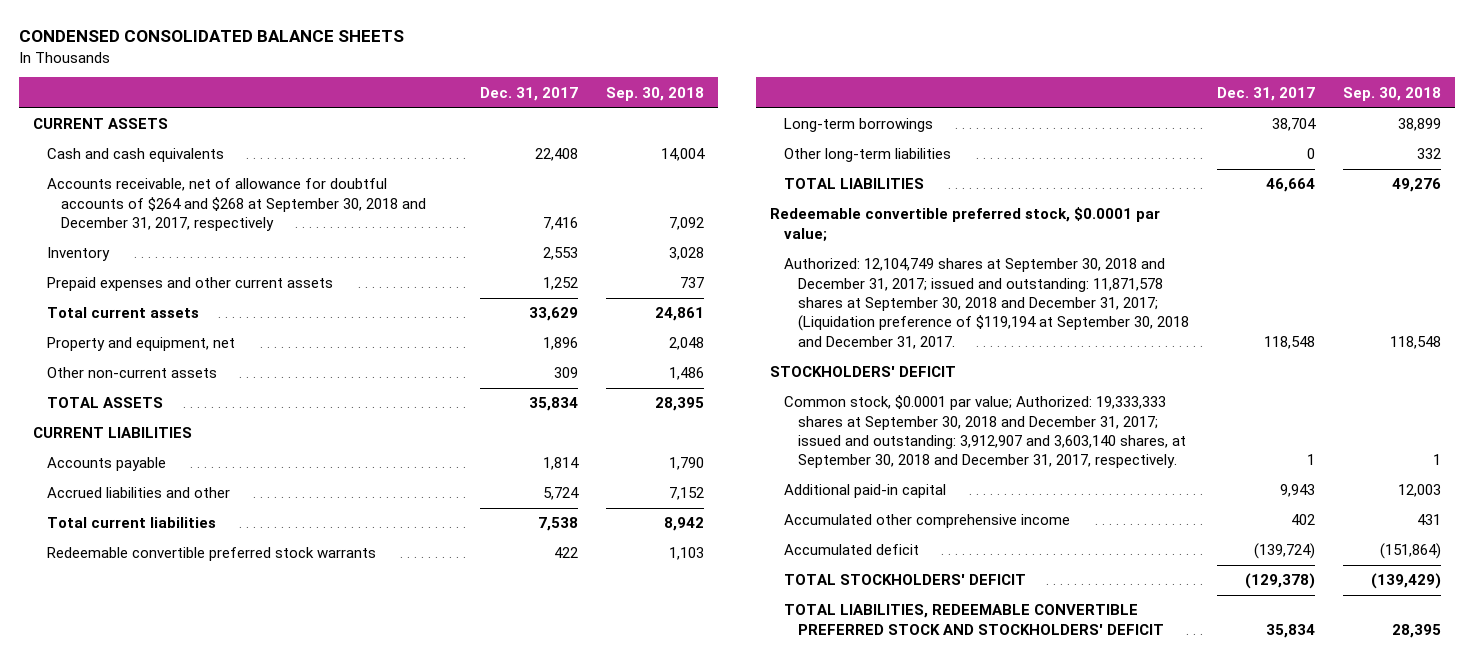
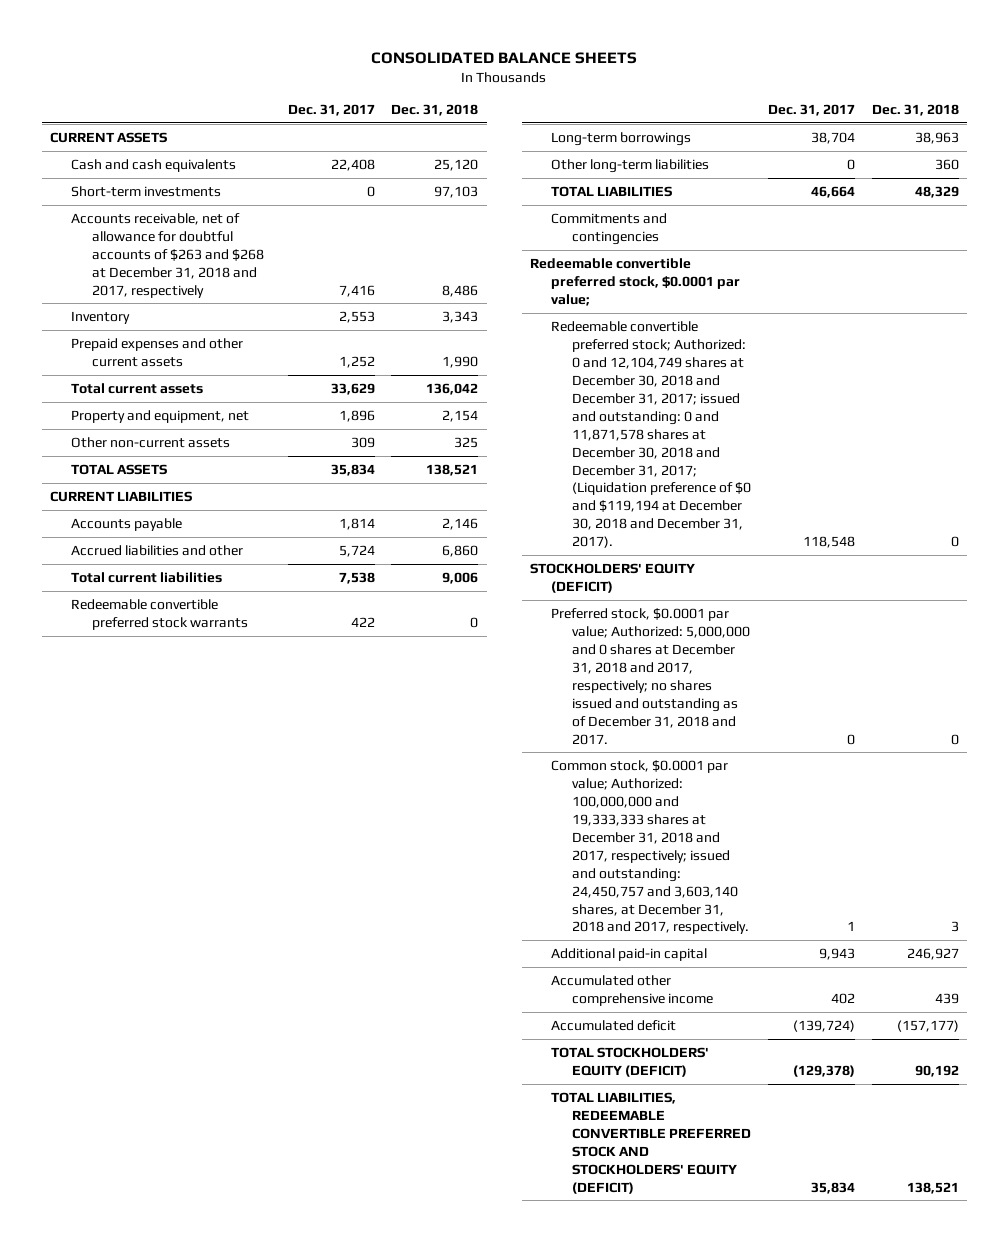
[19,30,405,43] CONDENSED CONSOLIDATED BALANCE SHEETS -> [371,52,638,65] CONSOLIDATED BALANCE SHEETS
[606,86,705,101] Sep. 30, 2018 -> none
none -> [391,104,479,117] Dec. 31, 2018
none -> [71,185,222,197] Short-term investments
[47,178,427,232] Accounts receivable, net of allowance for doubtful accounts of $264 and $268 at September 30, 2018 and December 31, 2017, respectively -> [71,212,265,298] Accounts receivable, net of allowance for doubtful accounts of $263 and $268 at December 31, 2018 and 2017, respectively
none -> [551,212,668,245] Commitments and contingencies
[783,258,1189,349] Authorized: 12,104,749 shares at September 30, 2018 and December 31, 2017; issued and outstanding: 11,871,578 shares at September 30, 2018 and December 31, 2017; (Liquidation preference of $119,194 at September 30, 2018 and December 31, 2017. -> [551,320,752,549] Redeemable convertible preferred stock; Authorized: 0 and 12,104,749 shares at December 30, 2018 and December 31, 2017; issued and outstanding: 0 and 11,871,578 shares at December 30, 2018 and December 31, 2017; (Liquidation preference of $0 and $119,194 at December 30, 2018 and December 31, 2017).
[769,366,956,378] STOCKHOLDERS' DEFICIT -> [529,562,695,593] STOCKHOLDERS' EQUITY (DEFICIT)
none -> [551,607,751,745] Preferred stock, $0.0001 par value; Authorized: 5,000,000 and 0 shares at December 31, 2018 and 2017, respectively; no shares issued and outstanding as of December 31, 2018 and 2017.
[783,395,1186,469] Common stock, $0.0001 par value; Authorized: 19,333,333 shares at September 30, 2018 and December 31, 2017; issued and outstanding: 3,912,907 and 3,603,140 shares, at September 30, 2018 and December 31, 2017, respectively. -> [551,759,750,935] Common stock, $0.0001 par value; Authorized: 100,000,000 and 19,333,333 shares at December 31, 2018 and 2017, respectively; issued and outstanding: 24,450,757 and 3,603,140 shares, at December 31, 2018 and 2017, respectively.
[783,574,1026,586] TOTAL STOCKHOLDERS' DEFICIT -> [551,1046,710,1077] TOTAL STOCKHOLDERS' EQUITY (DEFICIT)
[783,604,1164,635] TOTAL LIABILITIES, REDEEMABLE CONVERTIBLE PREFERRED STOCK AND STOCKHOLDERS' DEFICIT -> [551,1091,752,1194] TOTAL LIABILITIES, REDEEMABLE CONVERTIBLE PREFERRED STOCK AND STOCKHOLDERS' EQUITY (DEFICIT)

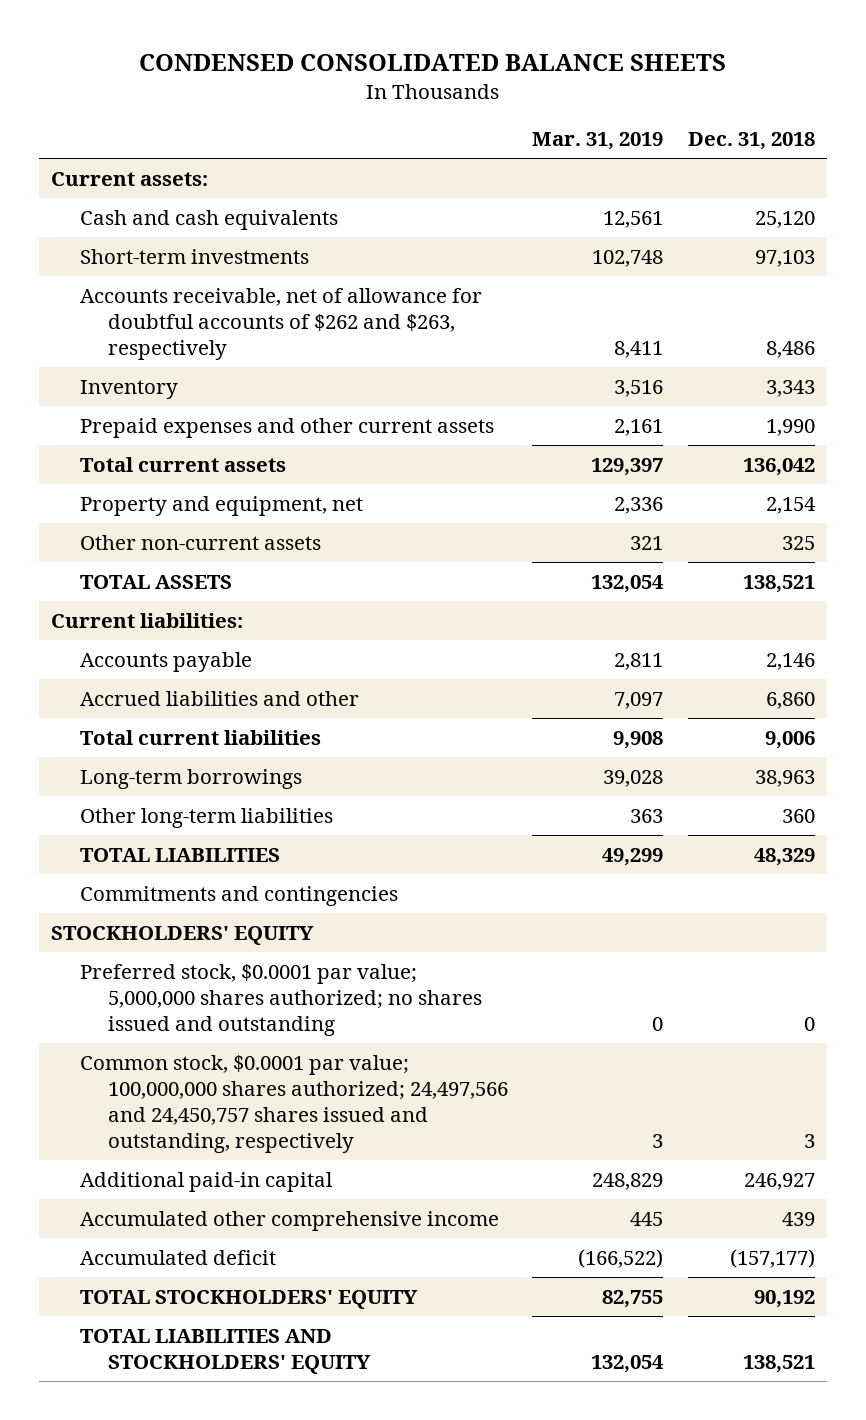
[371,52,638,65] CONSOLIDATED BALANCE SHEETS -> [139,54,727,72] CONDENSED CONSOLIDATED BALANCE SHEETS
[287,104,375,117] Dec. 31, 2017 -> none
none -> [532,132,664,151] Mar. 31, 2019
[49,131,167,143] CURRENT ASSETS -> [51,171,209,186] Current assets:
[71,212,265,298] Accounts receivable, net of allowance for doubtful accounts of $263 and $268 at December 31, 2018 and 2017, respectively -> [79,287,482,360] Accounts receivable, net of allowance for doubtful accounts of $262 and $263, respectively
[49,490,192,502] CURRENT LIABILITIES -> [51,612,244,628] Current liabilities:
[71,598,249,630] Redeemable convertible preferred stock warrants -> none
[529,257,741,306] Redeemable convertible preferred stock, $0.0001 par value; -> none
[551,320,752,549] Redeemable convertible preferred stock; Authorized: 0 and 12,104,749 shares at December 30, 2018 and December 31, 2017; issued and outstanding: 0 and 11,871,578 shares at December 30, 2018 and December 31, 2017; (Liquidation preference of $0 and $119,194 at December 30, 2018 and December 31, 2017). -> none
[529,562,695,593] STOCKHOLDERS' EQUITY (DEFICIT) -> [51,925,315,945] STOCKHOLDERS' EQUITY
[551,607,751,745] Preferred stock, $0.0001 par value; Authorized: 5,000,000 and 0 shares at December 31, 2018 and 2017, respectively; no shares issued and outstanding as of December 31, 2018 and 2017. -> [79,963,482,1036] Preferred stock, $0.0001 par value; 5,000,000 shares authorized; no shares issued and outstanding
[551,759,750,935] Common stock, $0.0001 par value; Authorized: 100,000,000 and 19,333,333 shares at December 31, 2018 and 2017, respectively; issued and outstanding: 24,450,757 and 3,603,140 shares, at December 31, 2018 and 2017, respectively. -> [79,1054,508,1153] Common stock, $0.0001 par value; 100,000,000 shares authorized; 24,497,566 and 24,450,757 shares issued and outstanding, respectively
[551,1046,710,1077] TOTAL STOCKHOLDERS' EQUITY (DEFICIT) -> [79,1289,418,1309] TOTAL STOCKHOLDERS' EQUITY
[551,1091,752,1194] TOTAL LIABILITIES, REDEEMABLE CONVERTIBLE PREFERRED STOCK AND STOCKHOLDERS' EQUITY (DEFICIT) -> [79,1328,371,1374] TOTAL LIABILITIES AND STOCKHOLDERS' EQUITY

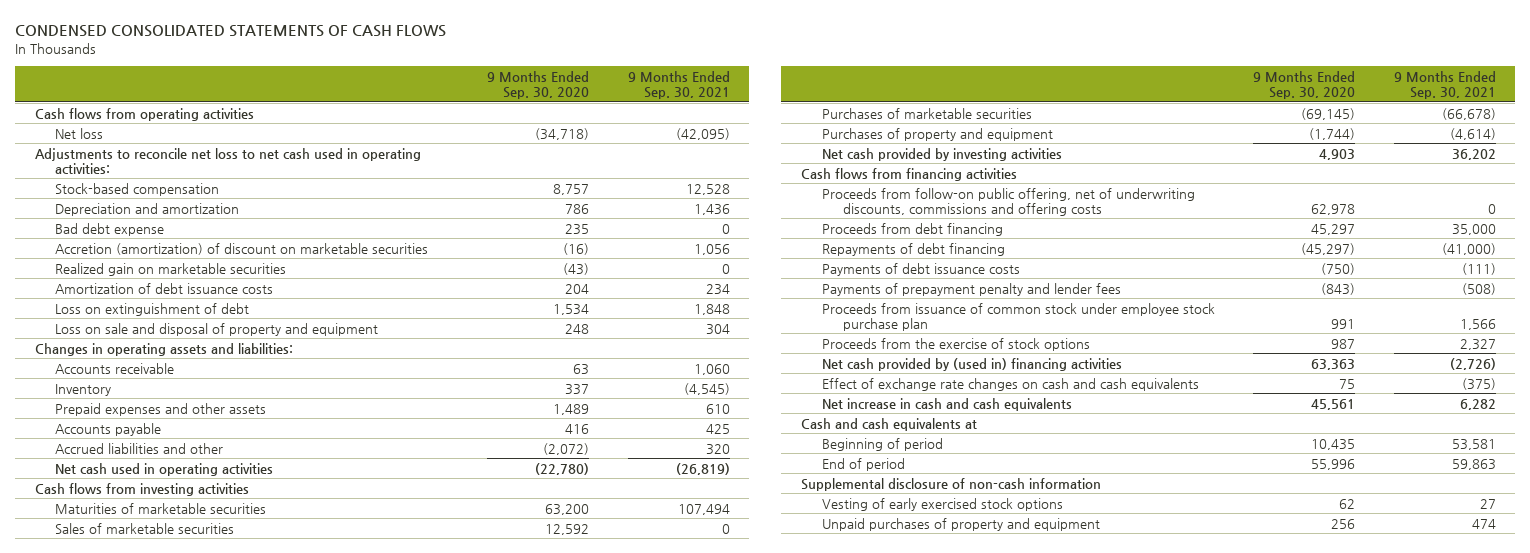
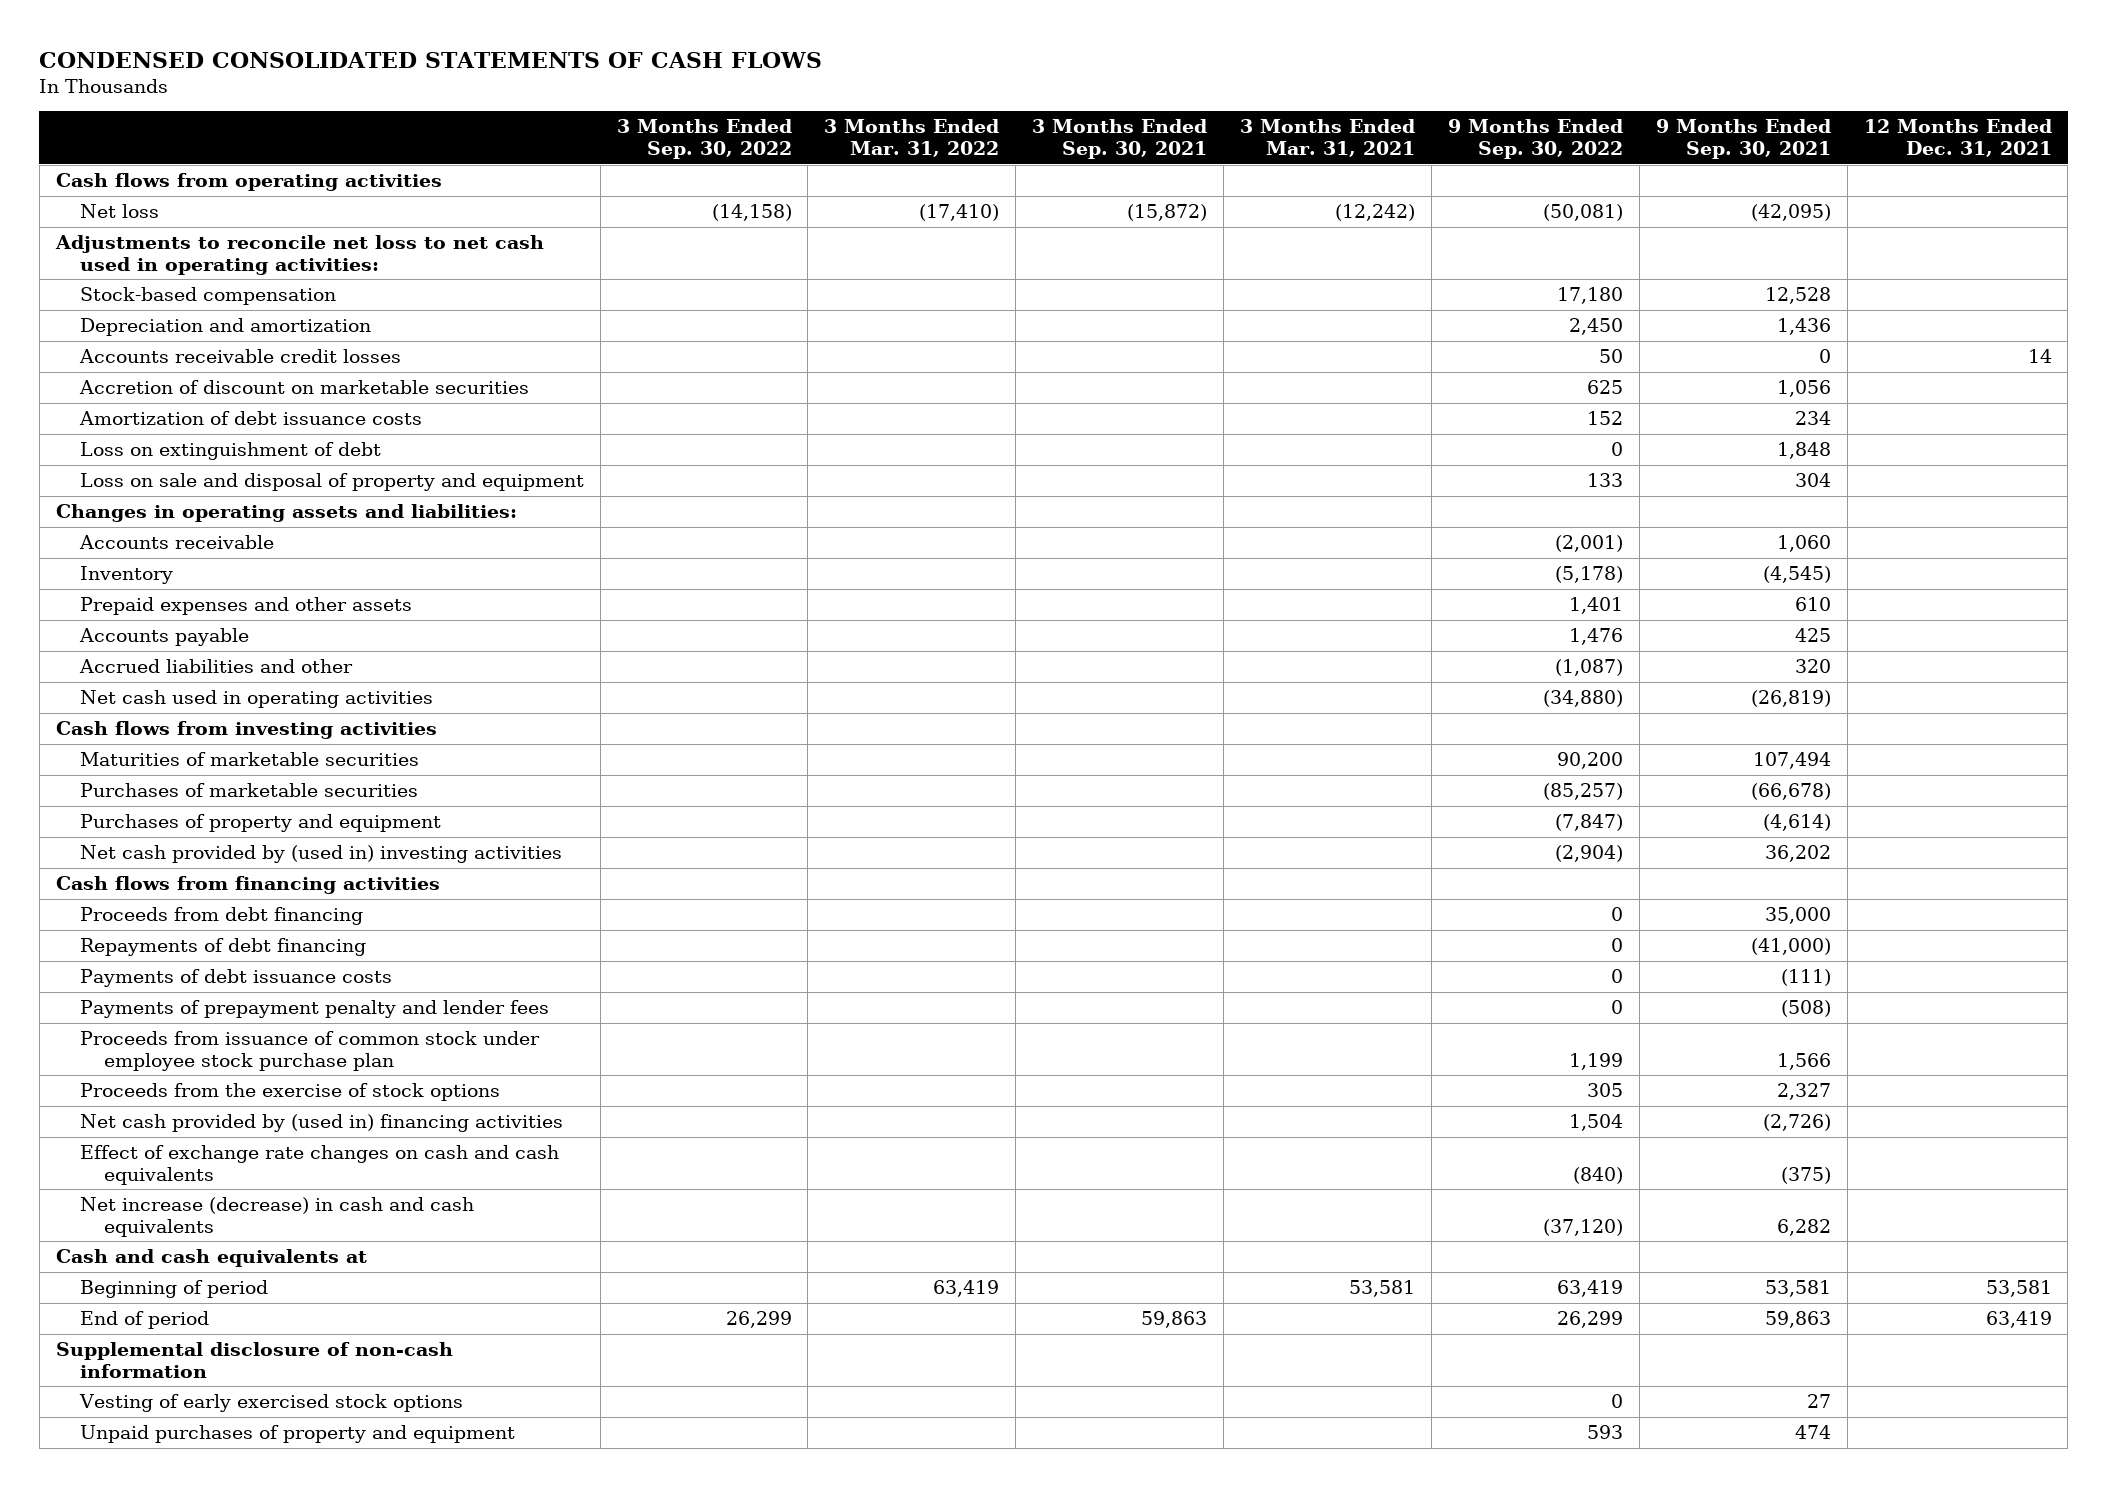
[486,70,589,100] 9 Months Ended Sep. 30, 2020 -> none
none -> [616,119,792,160] 3 Months Ended Sep. 30, 2022
none -> [824,119,1000,158] 3 Months Ended Mar. 31, 2022
none -> [1032,119,1208,160] 3 Months Ended Sep. 30, 2021
none -> [1240,119,1416,158] 3 Months Ended Mar. 31, 2021
none -> [1447,119,1623,160] 9 Months Ended Sep. 30, 2022
none -> [1863,119,2052,158] 12 Months Ended Dec. 31, 2021
[55,262,287,276] Realized gain on marketable securities -> none
[55,222,165,236] Bad debt expense -> [78,349,401,364] Accounts receivable credit losses
[55,242,429,255] Accretion (amortization) of discount on marketable securities -> [78,380,529,395] Accretion of discount on marketable securities
[55,522,235,534] Sales of marketable securities -> none
[821,147,1062,161] Net cash provided by investing activities -> [79,845,562,864] Net cash provided by (used in) investing activities
[821,187,1195,216] Proceeds from follow-on public offering, net of underwriting discounts, commissions and offering costs -> none
[821,397,1072,411] Net increase in cash and cash equivalents -> [79,1197,474,1237] Net increase (decrease) in cash and cash equivalents

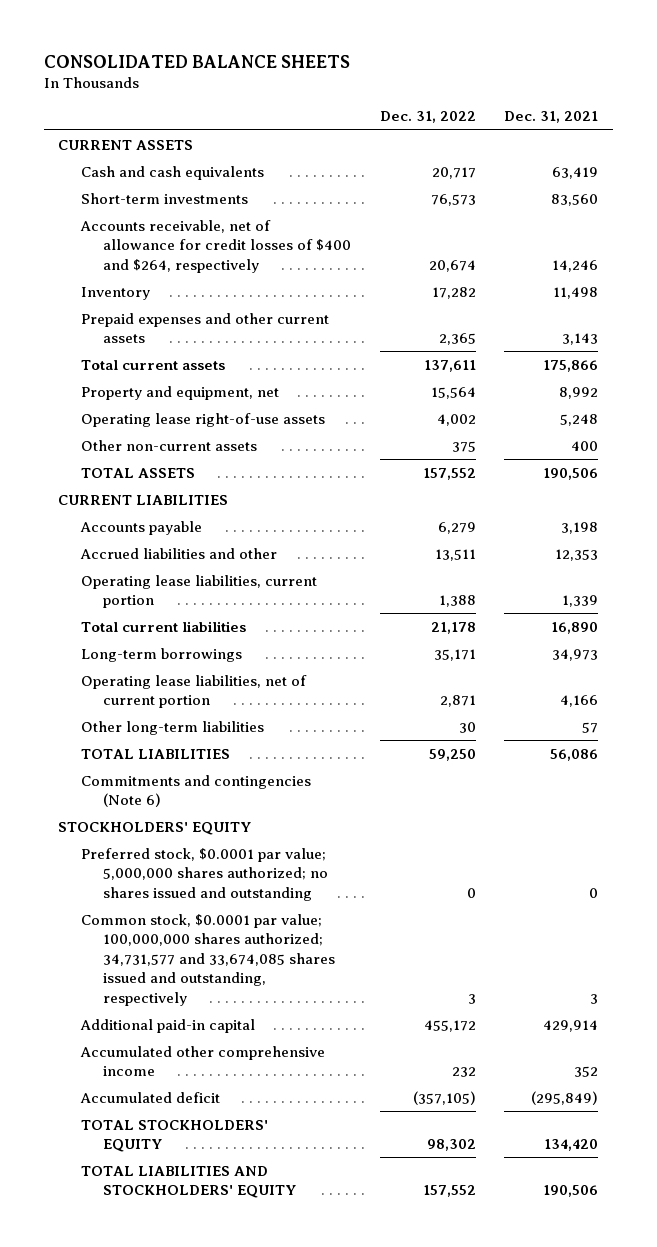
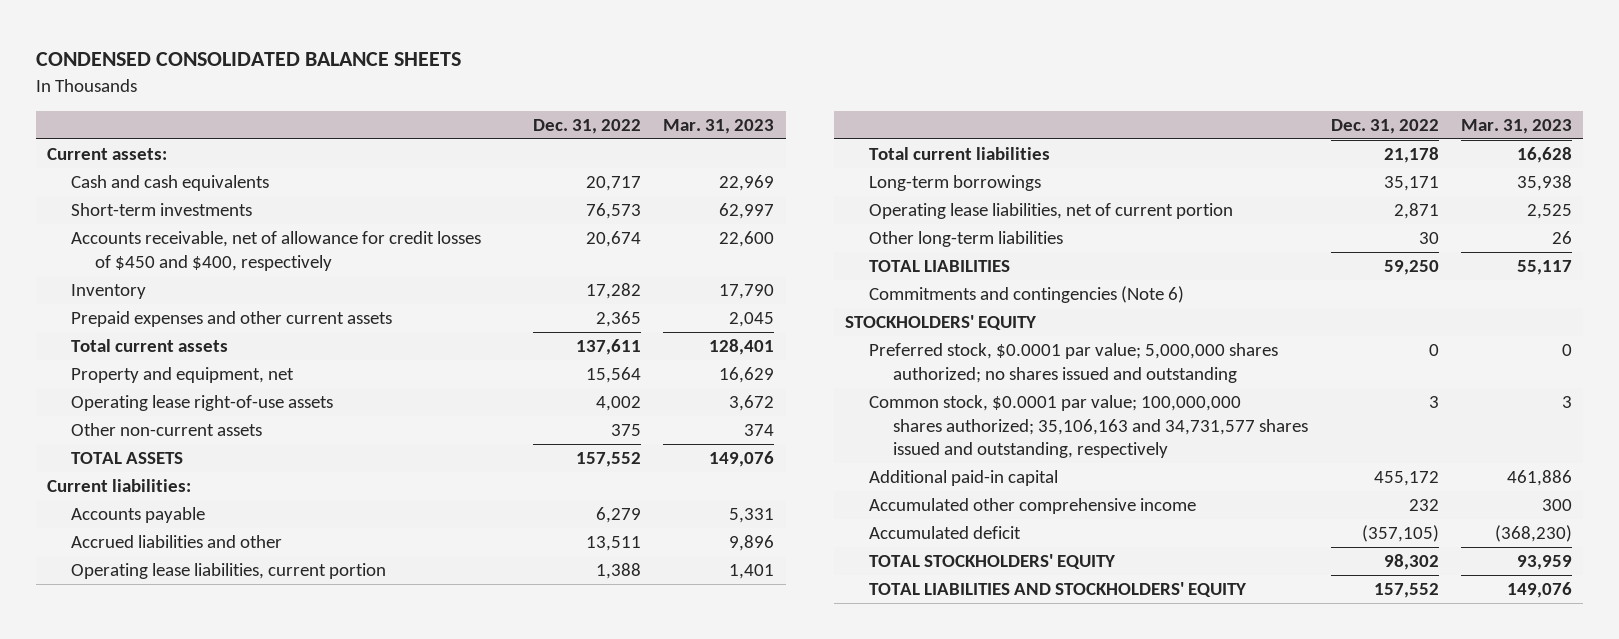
[44,54,351,68] CONSOLIDATED BALANCE SHEETS -> [35,51,461,66] CONDENSED CONSOLIDATED BALANCE SHEETS
[504,111,599,124] Dec. 31, 2021 -> none
none -> [663,118,775,134] Mar. 31, 2023
[58,139,194,150] CURRENT ASSETS -> [47,148,168,161] Current assets:
[79,219,352,273] Accounts receivable, net of allowance for credit losses of $400 and $264, respectively -> [71,231,482,271] Accounts receivable, net of allowance for credit losses of $450 and $400, respectively
[58,494,229,505] CURRENT LIABILITIES -> [47,479,192,493] Current liabilities:
[80,913,336,1006] Common stock, $0.0001 par value; 100,000,000 shares authorized; 34,731,577 and 33,674,085 shares issued and outstanding, respectively -> [868,395,1309,458] Common stock, $0.0001 par value; 100,000,000 shares authorized; 35,106,163 and 34,731,577 shares issued and outstanding, respectively

